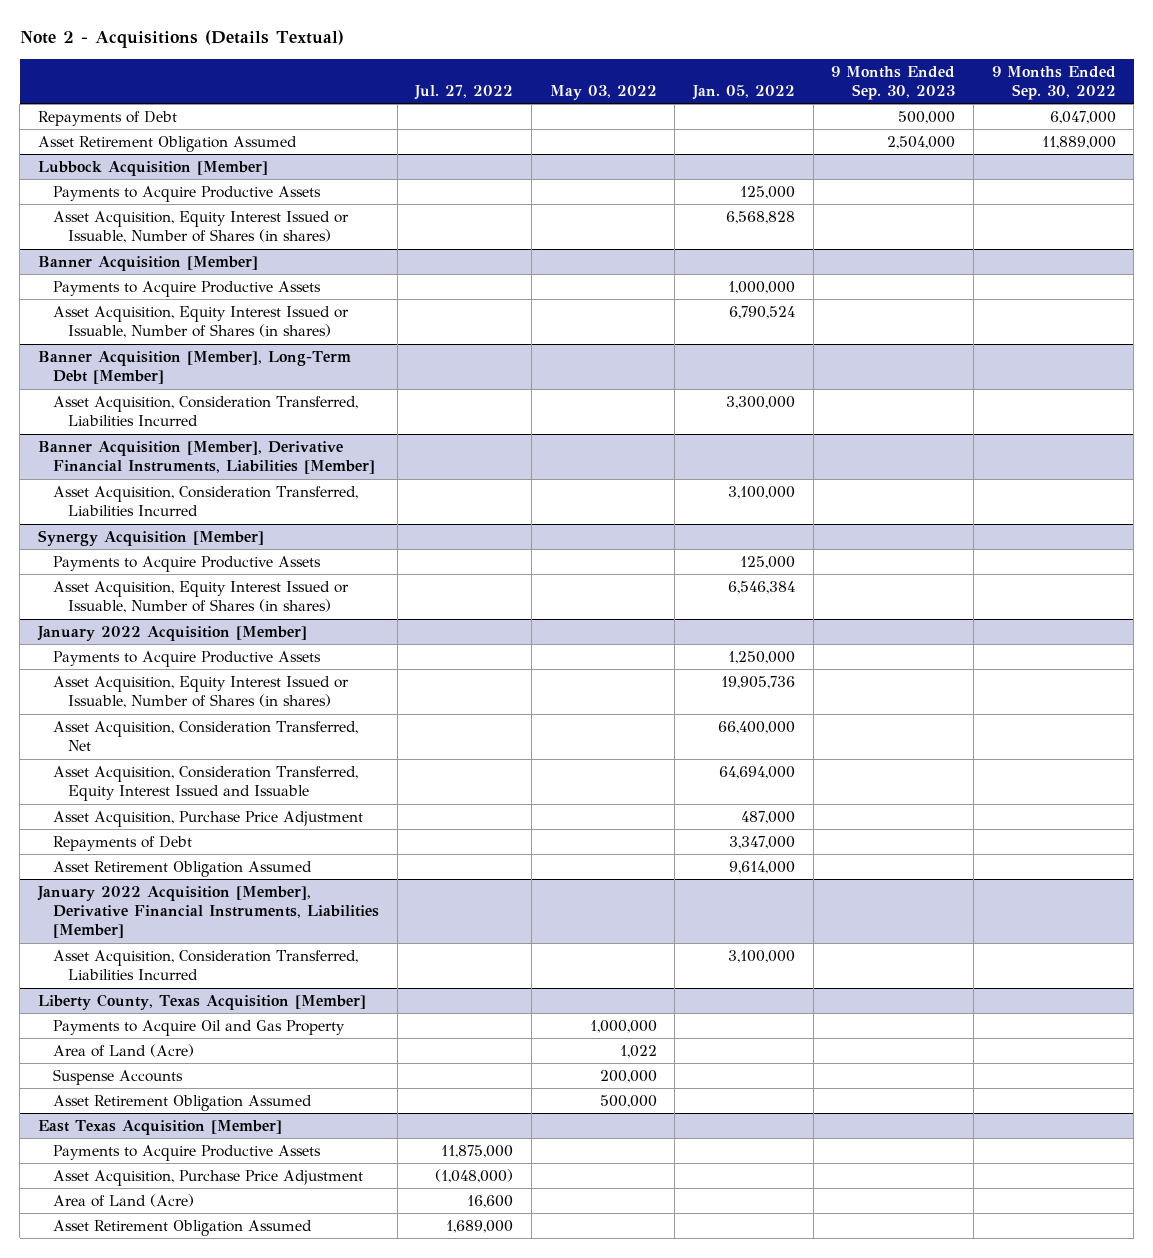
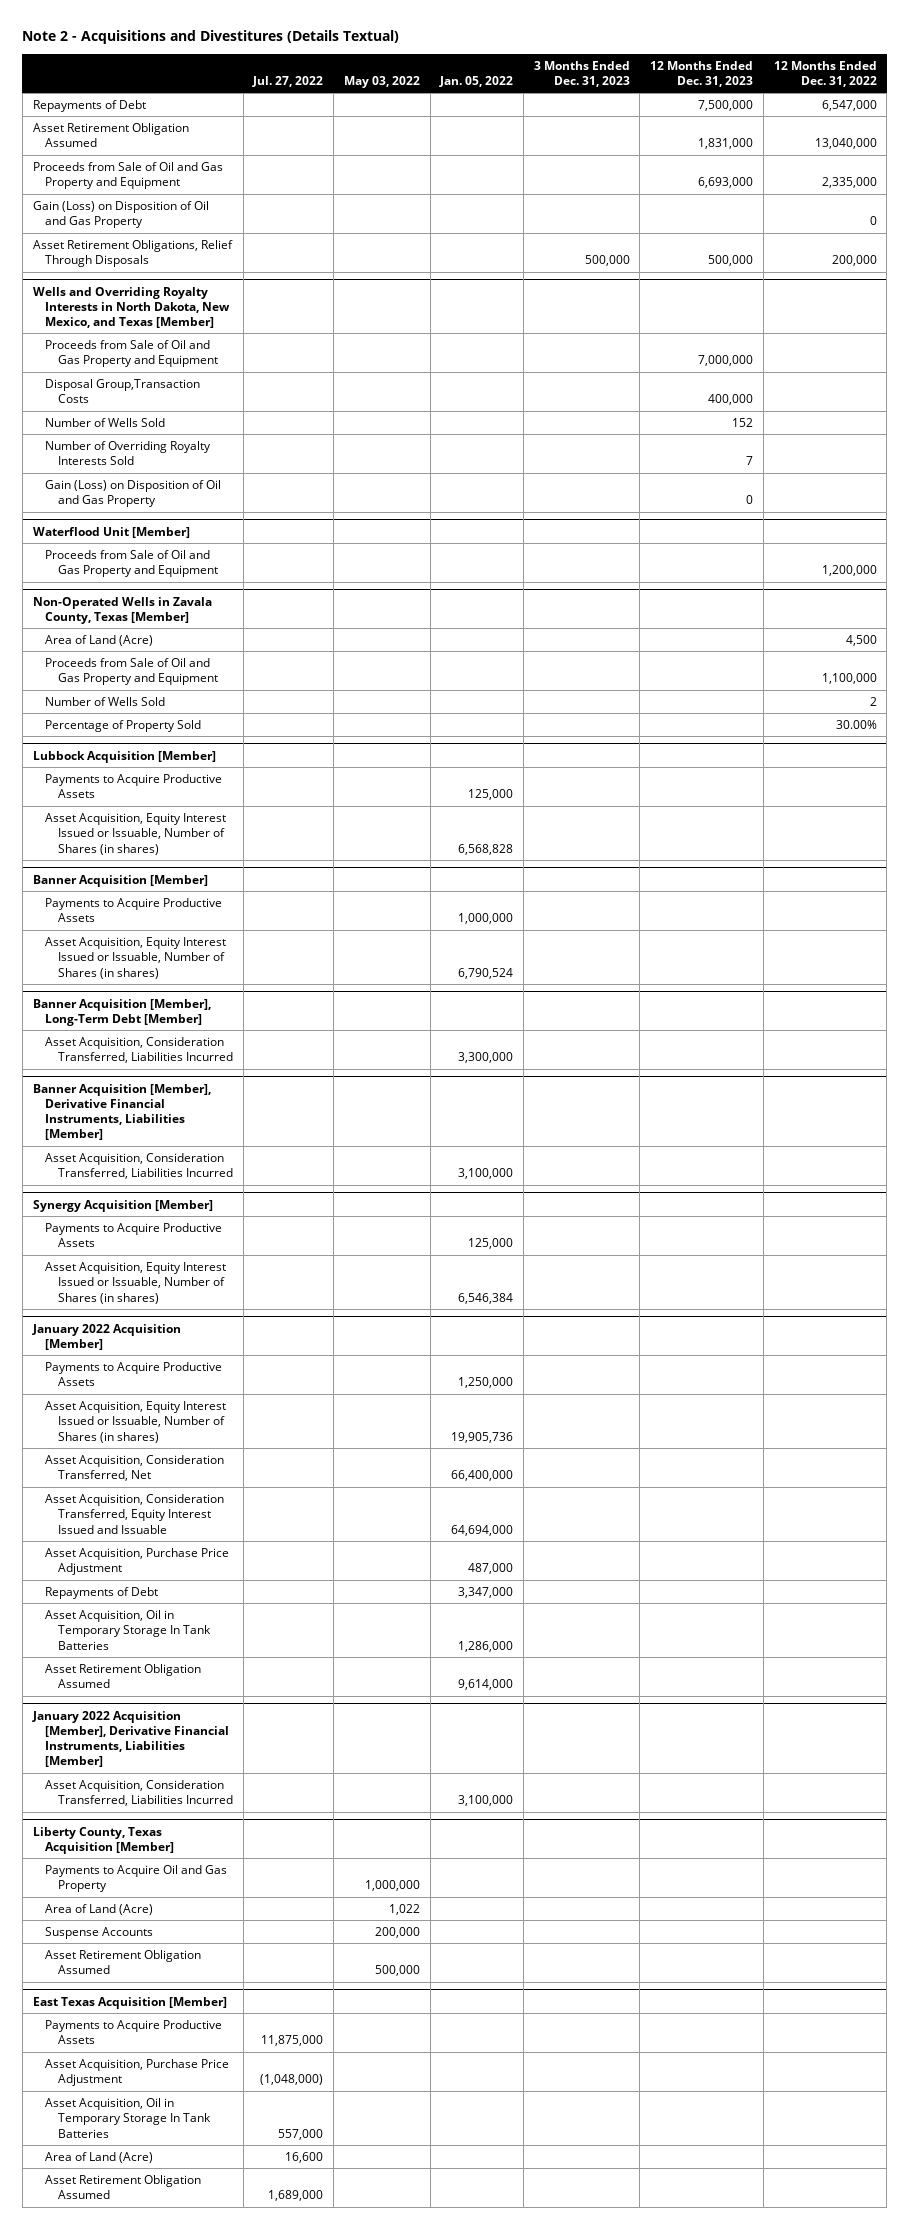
[19,30,344,49] Note 2 - Acquisitions (Details Textual) -> [22,30,400,45] Note 2 - Acquisitions and Divestitures (Details Textual)
[831,65,956,101] 9 Months Ended Sep. 30, 2023 -> none
[991,65,1116,101] 9 Months Ended Sep. 30, 2022 -> none
none -> [533,60,630,87] 3 Months Ended Dec. 31, 2023
none -> [650,60,754,87] 12 Months Ended Dec. 31, 2023
none -> [773,60,877,87] 12 Months Ended Dec. 31, 2022
none -> [32,161,223,190] Proceeds from Sale of Oil and Gas Property and Equipment
none -> [32,200,209,229] Gain (Loss) on Disposition of Oil and Gas Property
none -> [32,239,233,268] Asset Retirement Obligations, Relief Through Disposals
none -> [32,286,231,329] Wells and Overriding Royalty Interests in North Dakota, New Mexico, and Texas [Member]
none -> [45,339,218,368] Proceeds from Sale of Oil and Gas Property and Equipment
none -> [45,378,201,404] Disposal Group,Transaction Costs
none -> [45,417,166,427] Number of Wells Sold
none -> [45,440,212,466] Number of Overriding Royalty Interests Sold
none -> [45,479,222,508] Gain (Loss) on Disposition of Oil and Gas Property
none -> [32,526,190,538] Waterflood Unit [Member]
none -> [45,549,218,578] Proceeds from Sale of Oil and Gas Property and Equipment
none -> [32,596,212,624] Non-Operated Wells in Zavala County, Texas [Member]
none -> [45,634,154,646] Area of Land (Acre)
none -> [45,657,218,686] Proceeds from Sale of Oil and Gas Property and Equipment
none -> [45,696,166,706] Number of Wells Sold
none -> [45,719,202,732] Percentage of Property Sold
none -> [45,1609,211,1650] Asset Acquisition, Oil in Temporary Storage In Tank Batteries
none -> [45,2097,211,2138] Asset Acquisition, Oil in Temporary Storage In Tank Batteries

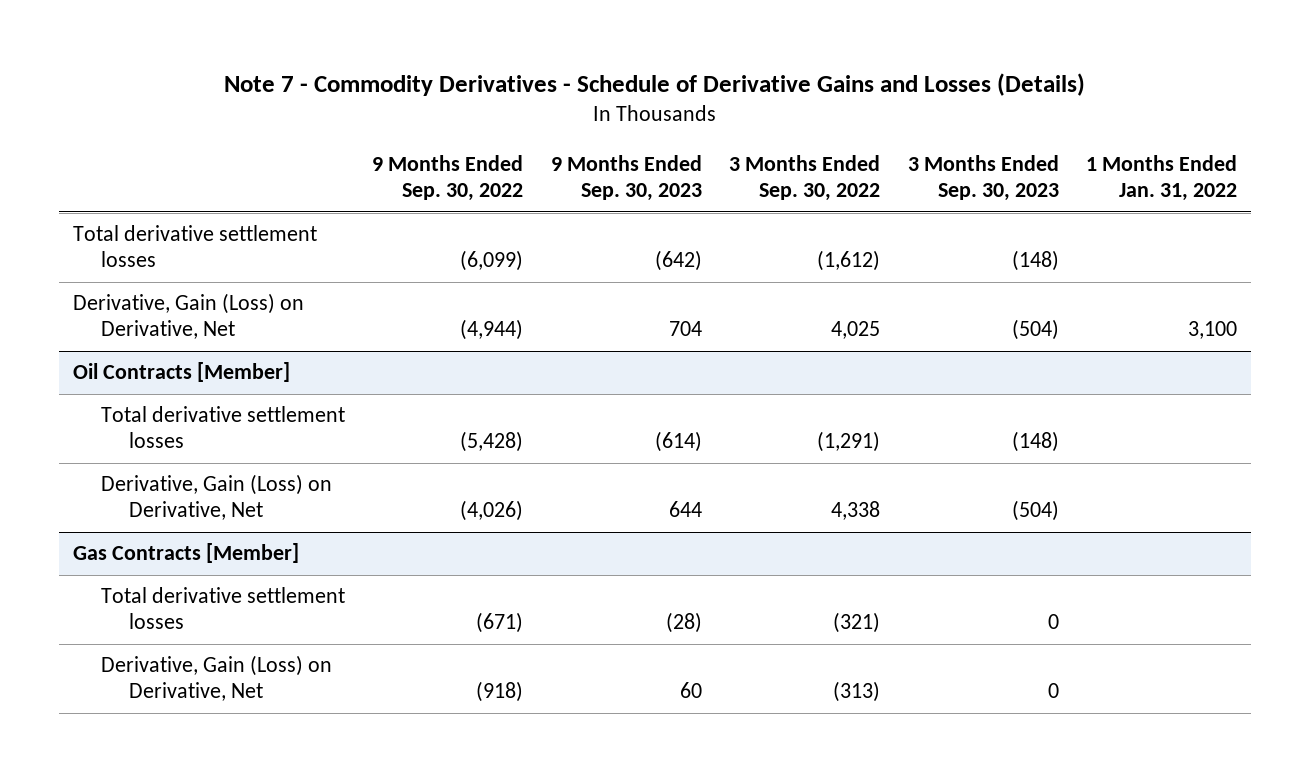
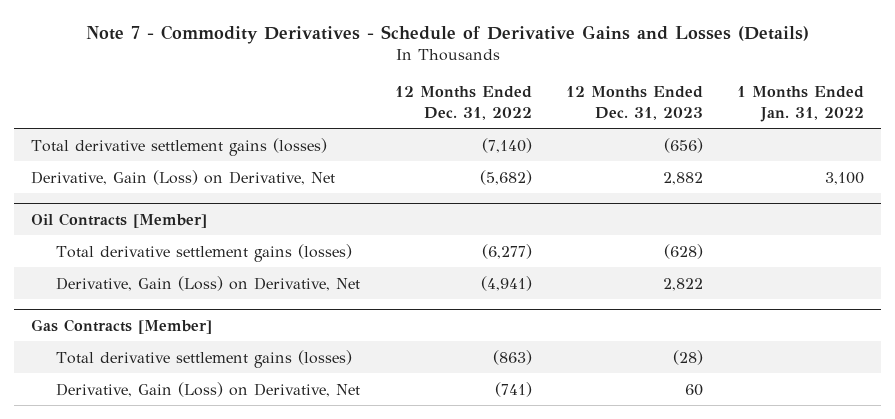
[372,155,524,202] 9 Months Ended Sep. 30, 2022 -> none
[550,155,702,202] 9 Months Ended Sep. 30, 2023 -> none
[729,155,881,202] 3 Months Ended Sep. 30, 2022 -> none
[907,155,1059,202] 3 Months Ended Sep. 30, 2023 -> none
none -> [394,86,532,120] 12 Months Ended Dec. 31, 2022
none -> [565,86,703,120] 12 Months Ended Dec. 31, 2023
[72,225,317,268] Total derivative settlement losses -> [31,137,328,156] Total derivative settlement gains (losses)
[100,406,345,449] Total derivative settlement losses -> [56,243,353,262] Total derivative settlement gains (losses)
[100,587,345,630] Total derivative settlement losses -> [56,349,353,368] Total derivative settlement gains (losses)

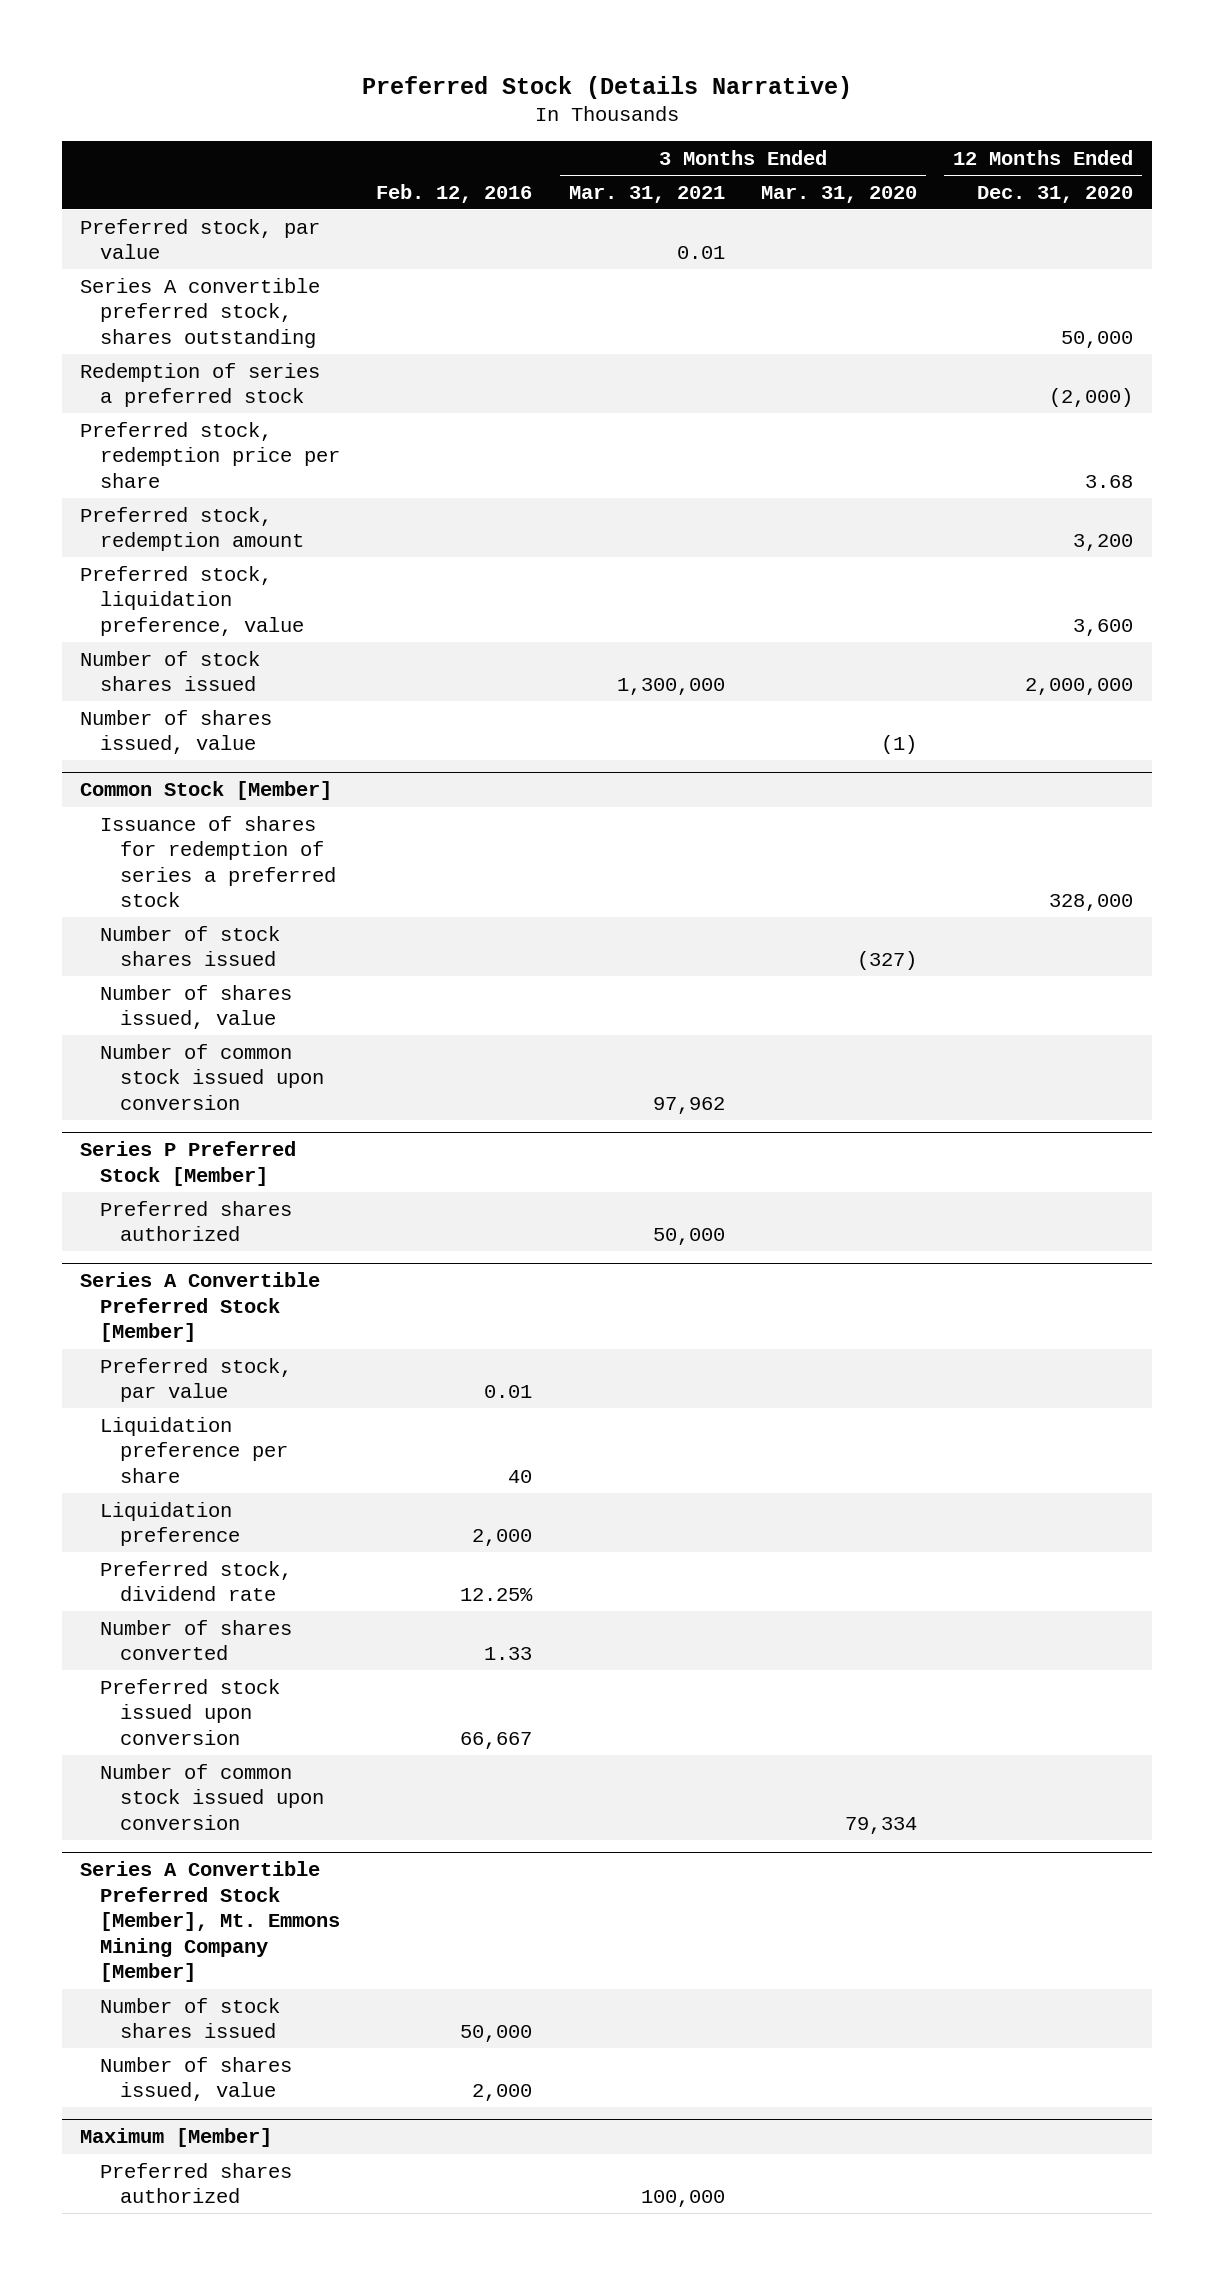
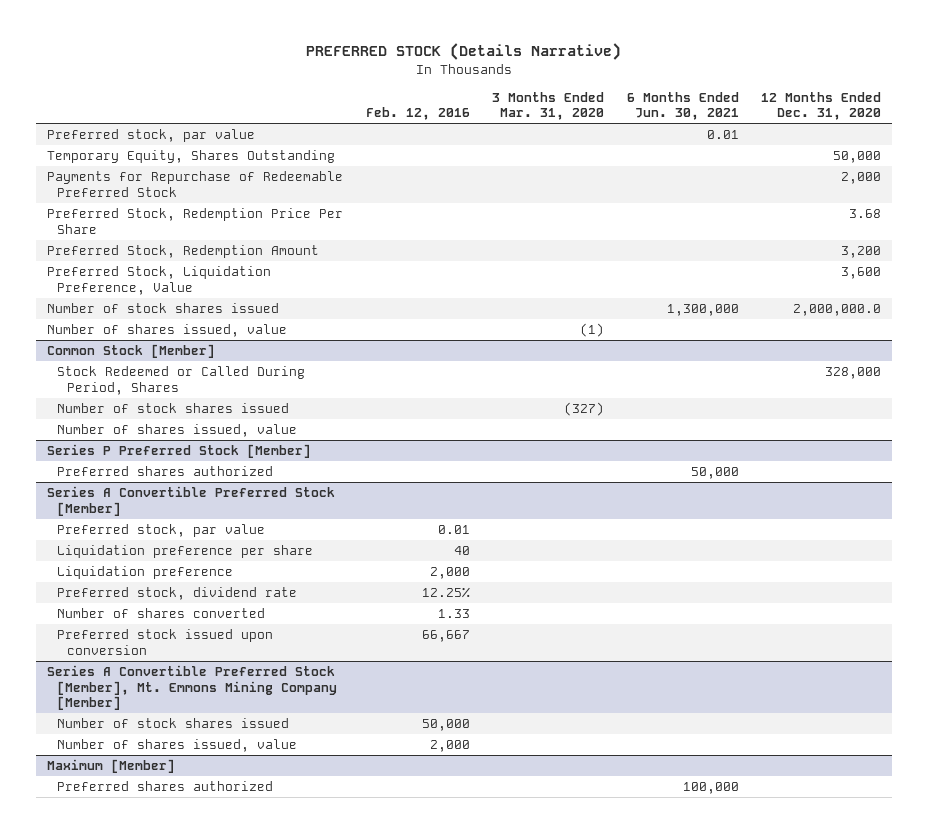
[361,75,852,99] Preferred Stock (Details Narrative) -> [306,43,622,61] PREFERRED STOCK (Details Narrative)
[568,185,725,203] Mar. 31, 2021 -> none
none -> [626,91,739,121] 6 Months Ended Jun. 30, 2021
[80,277,321,348] Series A convertible preferred stock, shares outstanding -> [47,150,336,164] Temporary Equity, Shares Outstanding
[80,362,321,408] Redemption of series a preferred stock -> [47,171,344,197] Payments for Repurchase of Redeemable Preferred Stock
[1049,388,1134,408] (2,000) -> [840,172,881,185] 2,000
[80,421,340,488] Preferred stock, redemption price per share -> [47,208,344,234] Preferred Stock, Redemption Price Per Share
[80,506,304,552] Preferred stock, redemption amount -> [47,245,320,259] Preferred Stock, Redemption Amount
[80,565,304,636] Preferred stock, liquidation preference, value -> [47,266,272,295] Preferred Stock, Liquidation Preference, Value
[1025,678,1134,696] 2,000,000 -> [792,304,881,317] 2,000,000.0
[99,815,336,908] Issuance of shares for redemption of series a preferred stock -> [57,366,306,395] Stock Redeemed or Called During Period, Shares
[99,1043,324,1110] Number of common stock issued upon conversion -> none
[99,1763,324,1830] Number of common stock issued upon conversion -> none

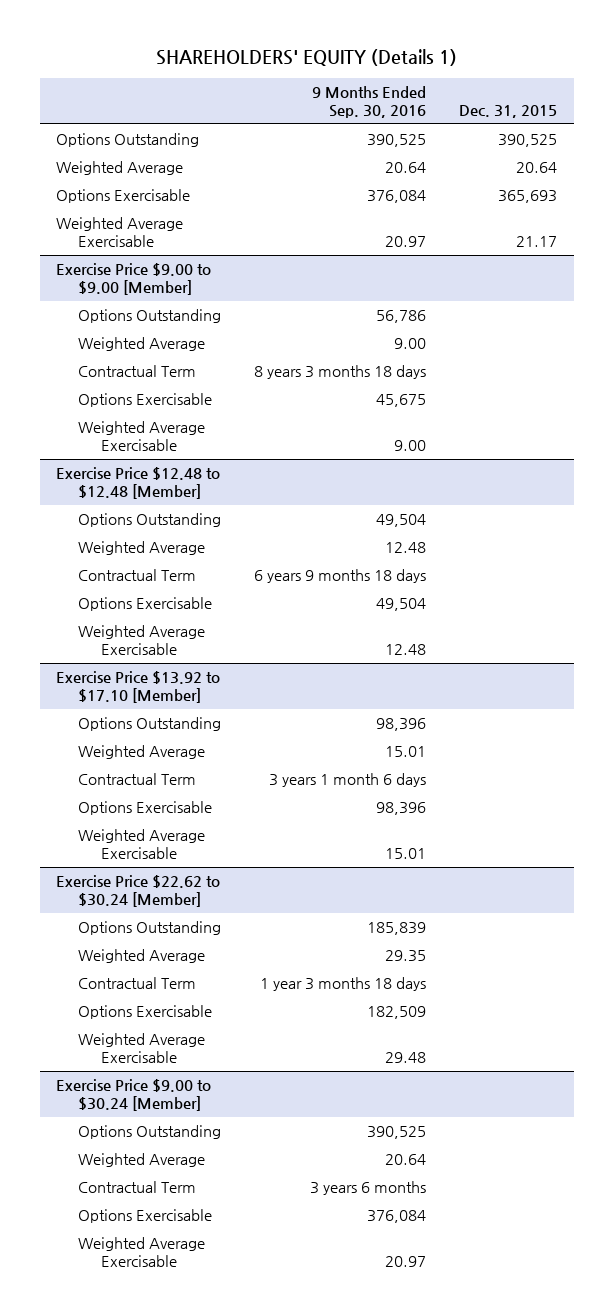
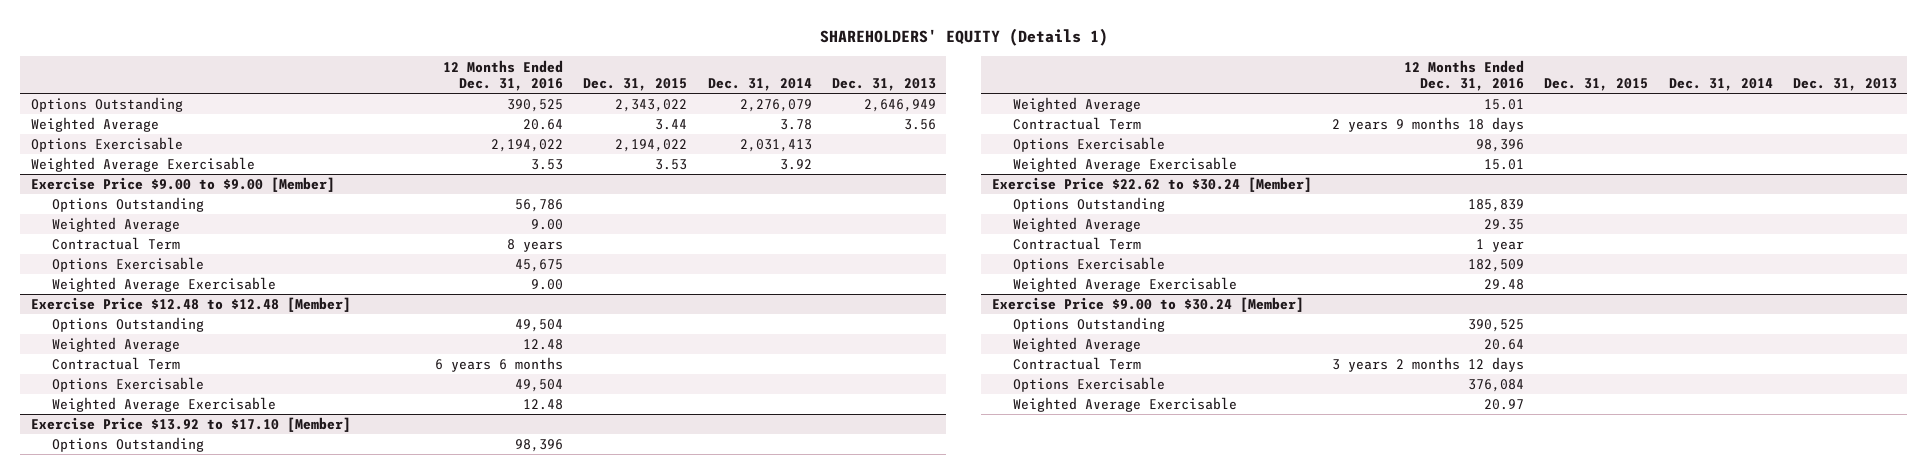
[312,86,427,118] 9 Months Ended Sep. 30, 2016 -> none
none -> [442,59,563,92] 12 Months Ended Dec. 31, 2016
none -> [707,78,812,92] Dec. 31, 2014
none -> [832,78,937,92] Dec. 31, 2013
[498,134,558,148] 390,525 -> [615,99,688,113] 2,343,022
[516,162,558,174] 20.64 -> [655,119,688,131] 3.44
[498,190,558,204] 365,693 -> [615,139,688,153] 2,194,022
[516,235,558,247] 21.17 -> [655,159,688,171] 3.53

